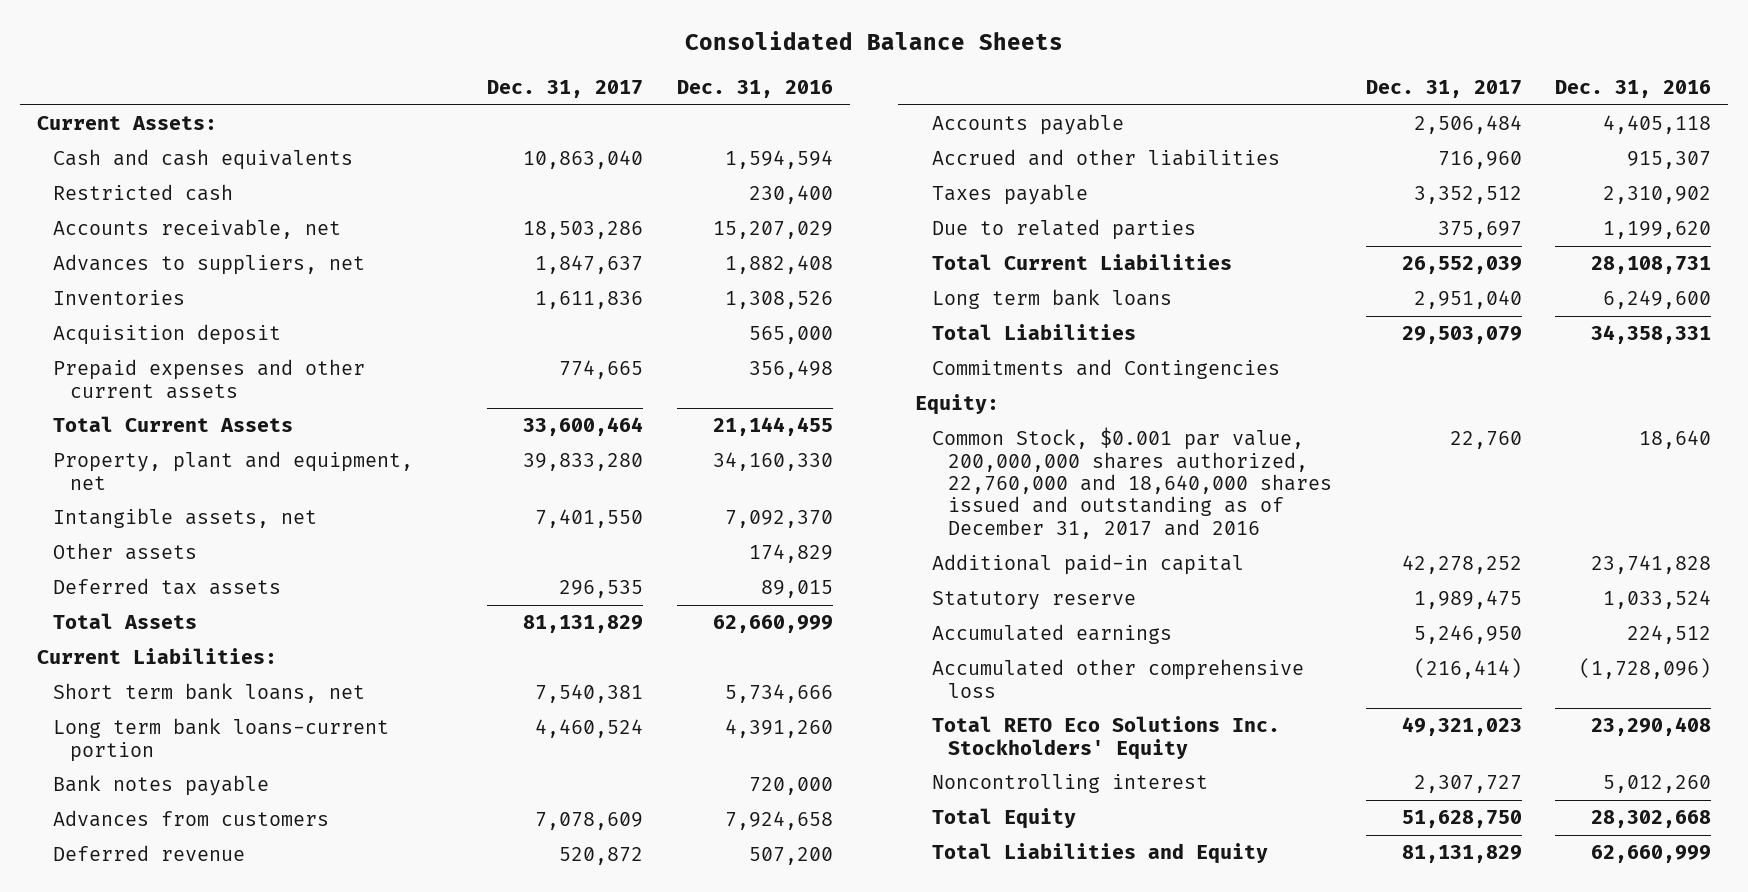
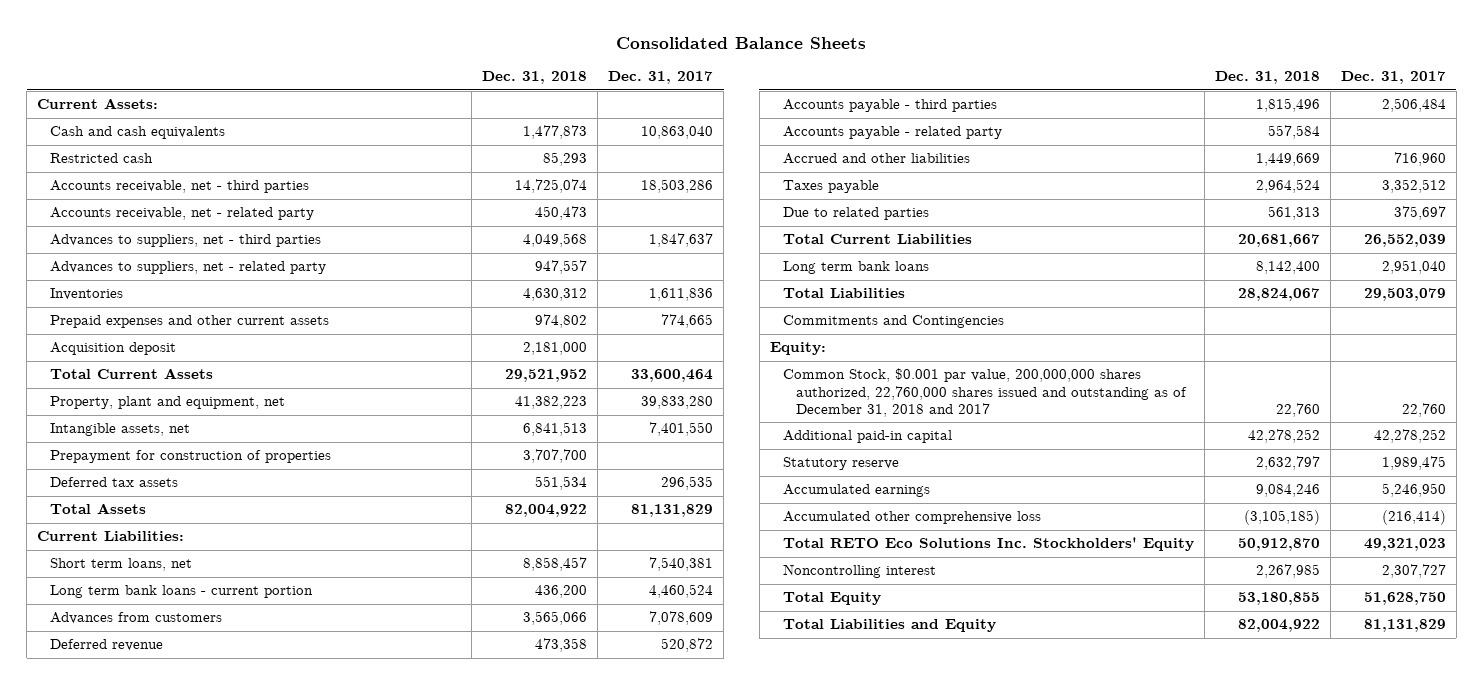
[677,79,834,98] Dec. 31, 2016 -> none
none -> [482,71,588,85] Dec. 31, 2018
[53,219,342,240] Accounts receivable, net -> [50,180,310,194] Accounts receivable, net - third parties
none -> [50,207,315,221] Accounts receivable, net - related party
[53,254,366,276] Advances to suppliers, net -> [50,234,322,248] Advances to suppliers, net - third parties
none -> [50,261,327,275] Advances to suppliers, net - related party
[53,324,282,346] Acquisition deposit -> [50,342,177,356] Acquisition deposit
[53,543,198,561] Other assets -> none
none -> [50,450,332,464] Prepayment for construction of properties
[53,775,270,797] Bank notes payable -> none
[53,683,366,704] Short term bank loans, net -> [50,558,193,572] Short term loans, net
[53,718,390,762] Long term bank loans-current portion -> [50,585,314,599] Long term bank loans - current portion
[931,114,1124,136] Accounts payable -> [782,99,997,113] Accounts payable - third parties
none -> [782,126,1002,140] Accounts payable - related party
[931,427,1332,539] Common Stock, $0.001 par value, 200,000,000 shares authorized, 22,760,000 and 18,640,000 shares issued and outstanding as of December 31, 2017 and 2016 -> [782,368,1187,418] Common Stock, $0.001 par value, 200,000,000 shares authorized, 22,760,000 shares issued and outstanding as of December 31, 2018 and 2017

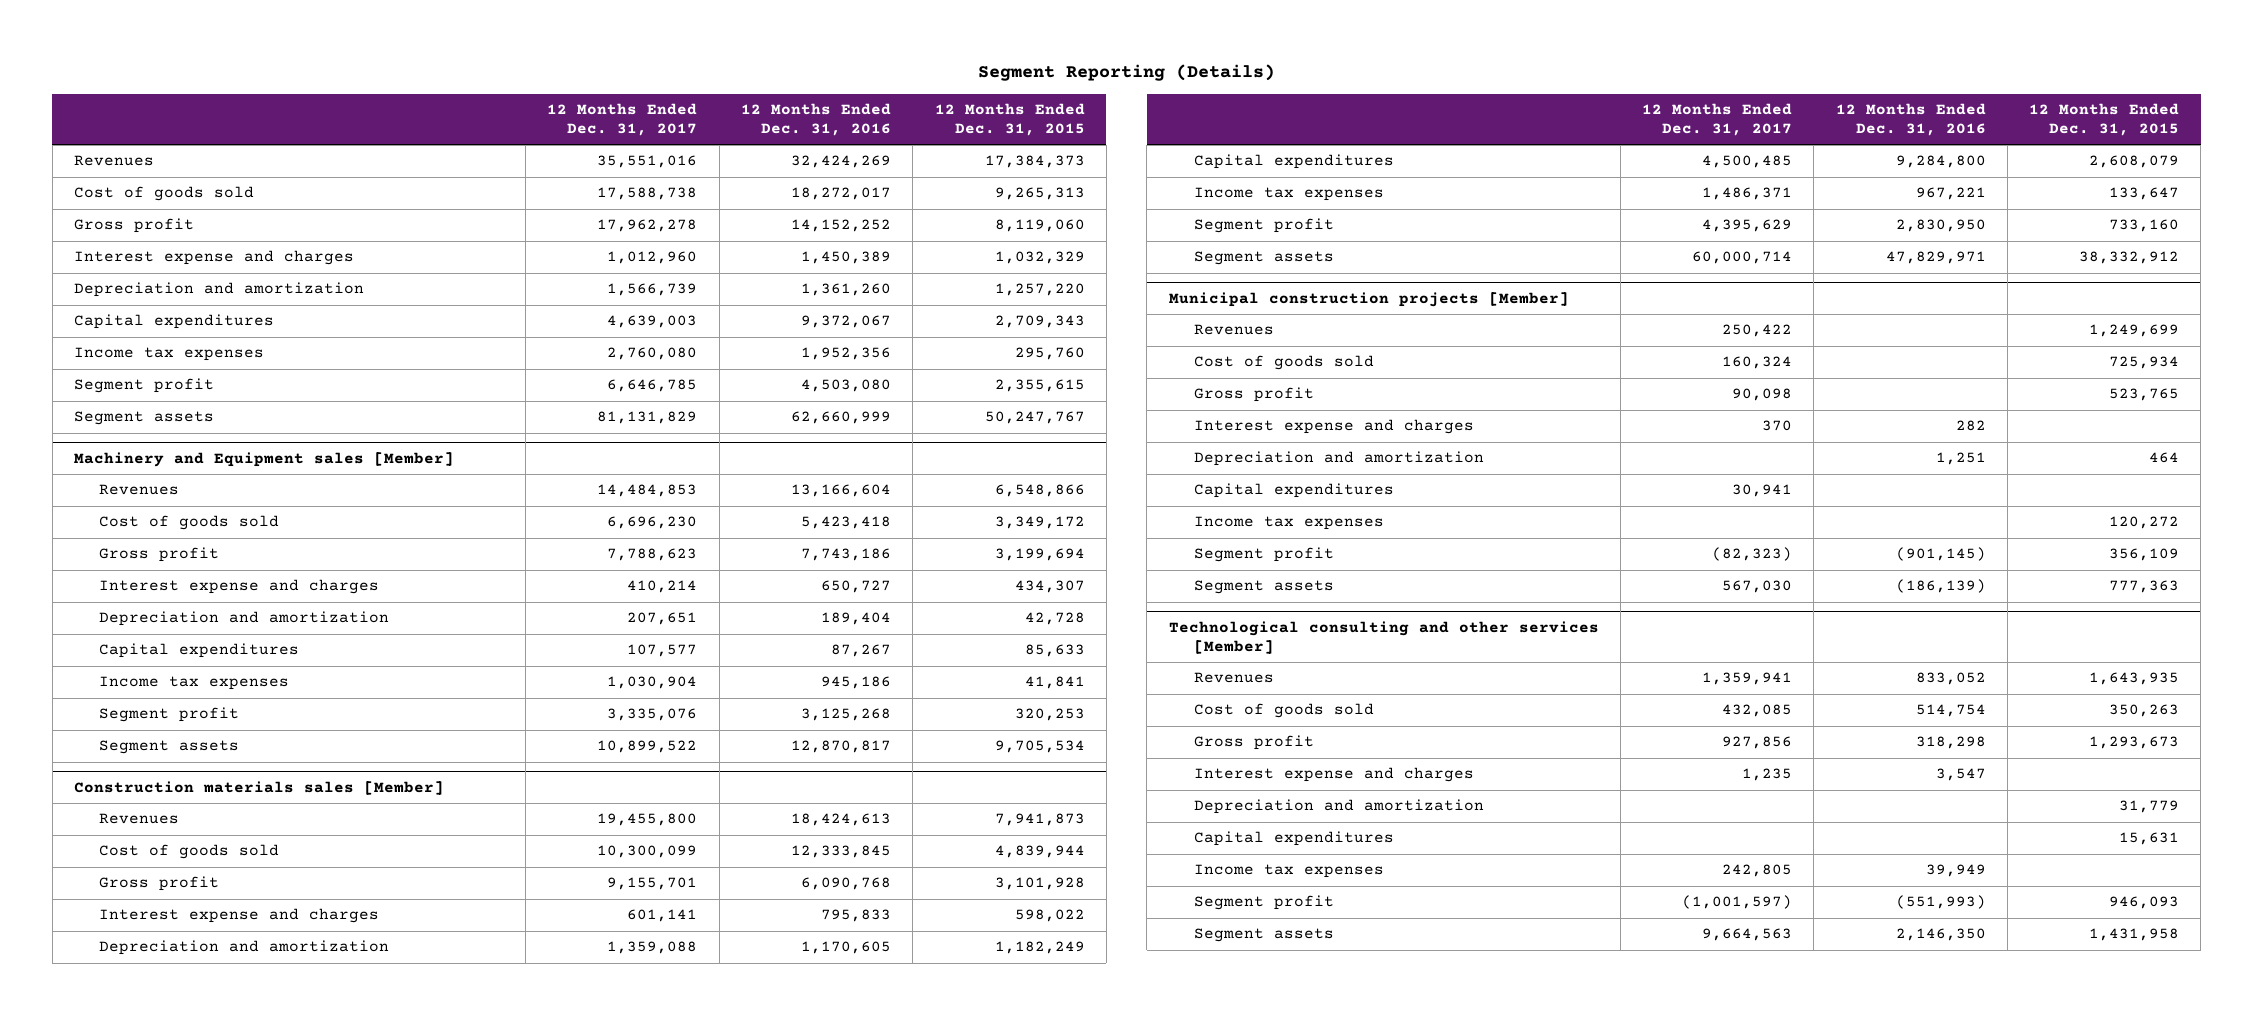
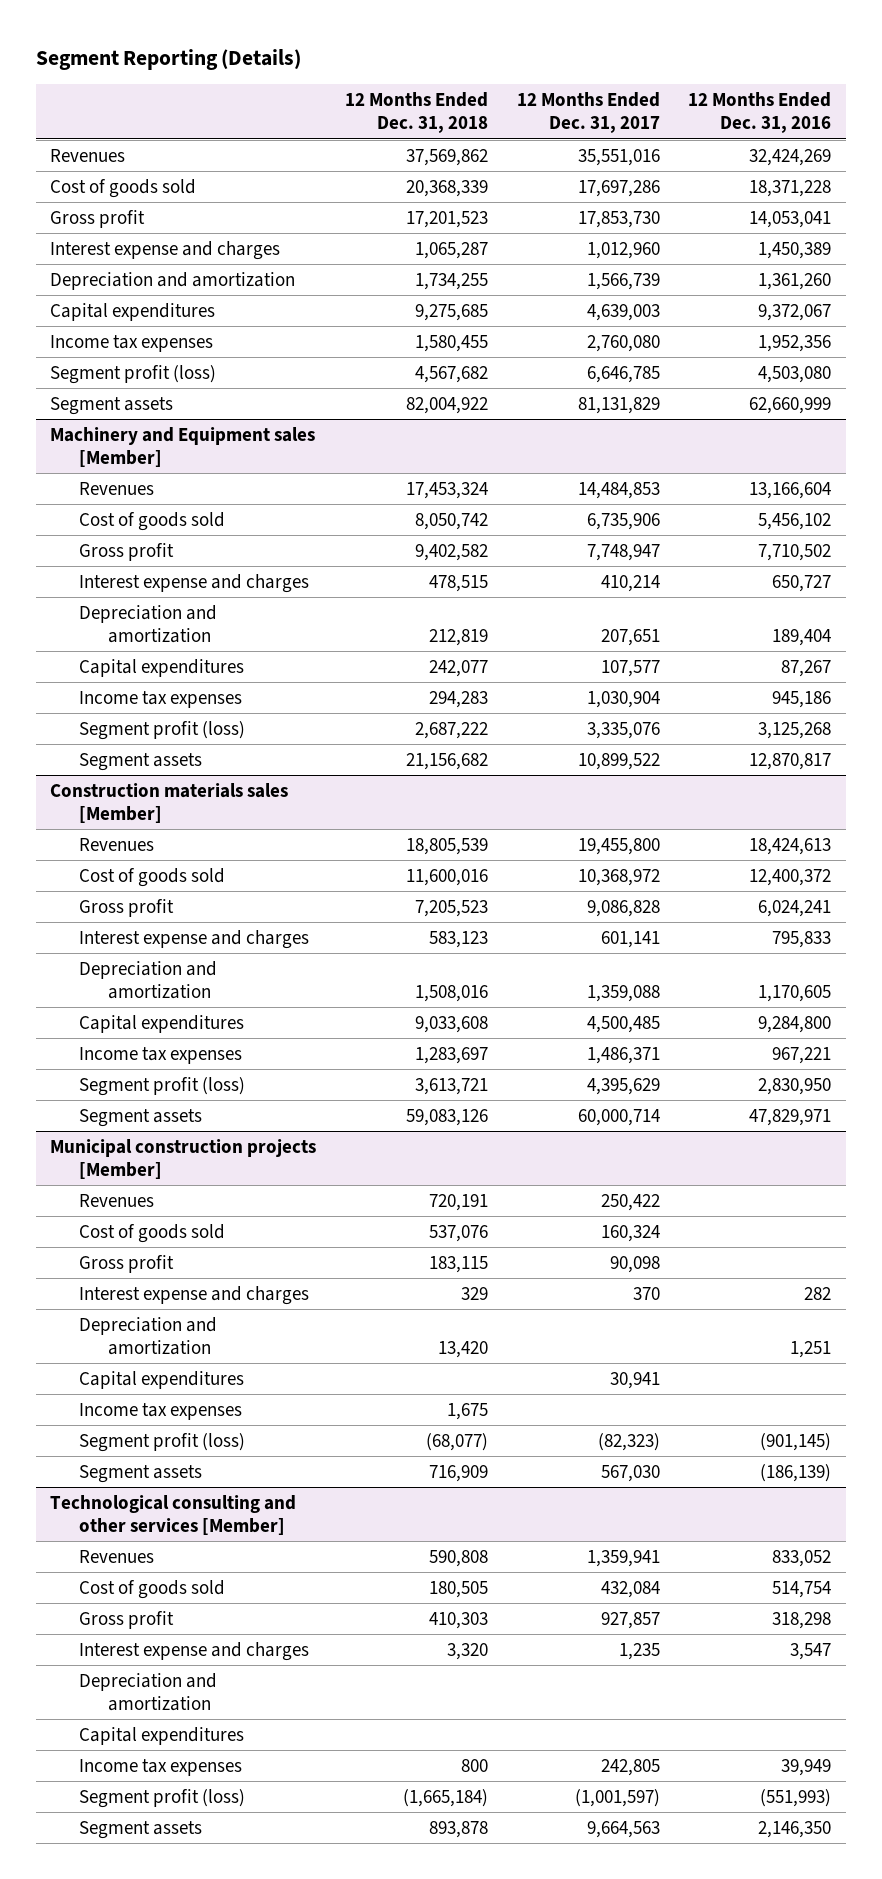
[934,103,1085,137] 12 Months Ended Dec. 31, 2015 -> none
none -> [345,91,489,134] 12 Months Ended Dec. 31, 2018
[597,187,698,201] 17,588,738 -> [577,179,660,197] 17,697,286
[791,187,892,201] 18,272,017 -> [749,179,832,197] 18,371,228
[597,219,698,233] 17,962,278 -> [577,210,660,228] 17,853,730
[791,219,892,233] 14,152,252 -> [749,210,832,228] 14,053,041
[73,378,214,394] Segment profit -> [50,364,217,384] Segment profit (loss)
[607,516,698,530] 6,696,230 -> [586,512,660,530] 6,735,906
[801,516,892,530] 5,423,418 -> [758,512,832,530] 5,456,102
[607,548,698,562] 7,788,623 -> [586,543,660,561] 7,748,947
[801,548,892,562] 7,743,186 -> [758,543,832,561] 7,710,502
[99,707,240,723] Segment profit -> [78,720,245,740] Segment profit (loss)
[597,845,698,859] 10,300,099 -> [577,868,660,886] 10,368,972
[791,845,892,859] 12,333,845 -> [749,868,832,886] 12,400,372
[607,877,698,891] 9,155,701 -> [586,899,660,917] 9,086,828
[801,877,892,891] 6,090,768 -> [758,899,832,917] 6,024,241
[1193,218,1334,234] Segment profit -> [78,1076,245,1096] Segment profit (loss)
[1193,547,1334,563] Segment profit -> [78,1432,245,1452] Segment profit (loss)
[1722,704,1793,718] 432,085 -> [600,1580,660,1598] 432,084
[1722,736,1793,750] 927,856 -> [600,1611,660,1629] 927,857
[1193,895,1334,911] Segment profit -> [78,1788,245,1808] Segment profit (loss)

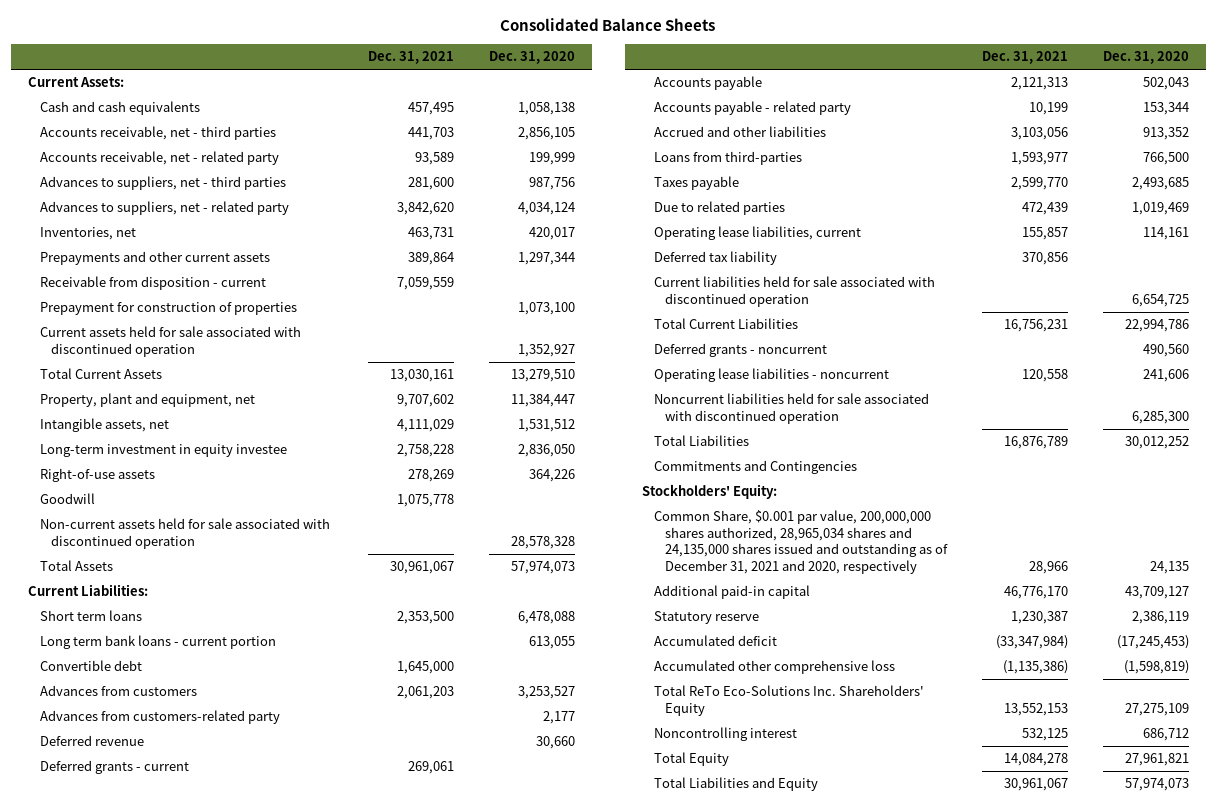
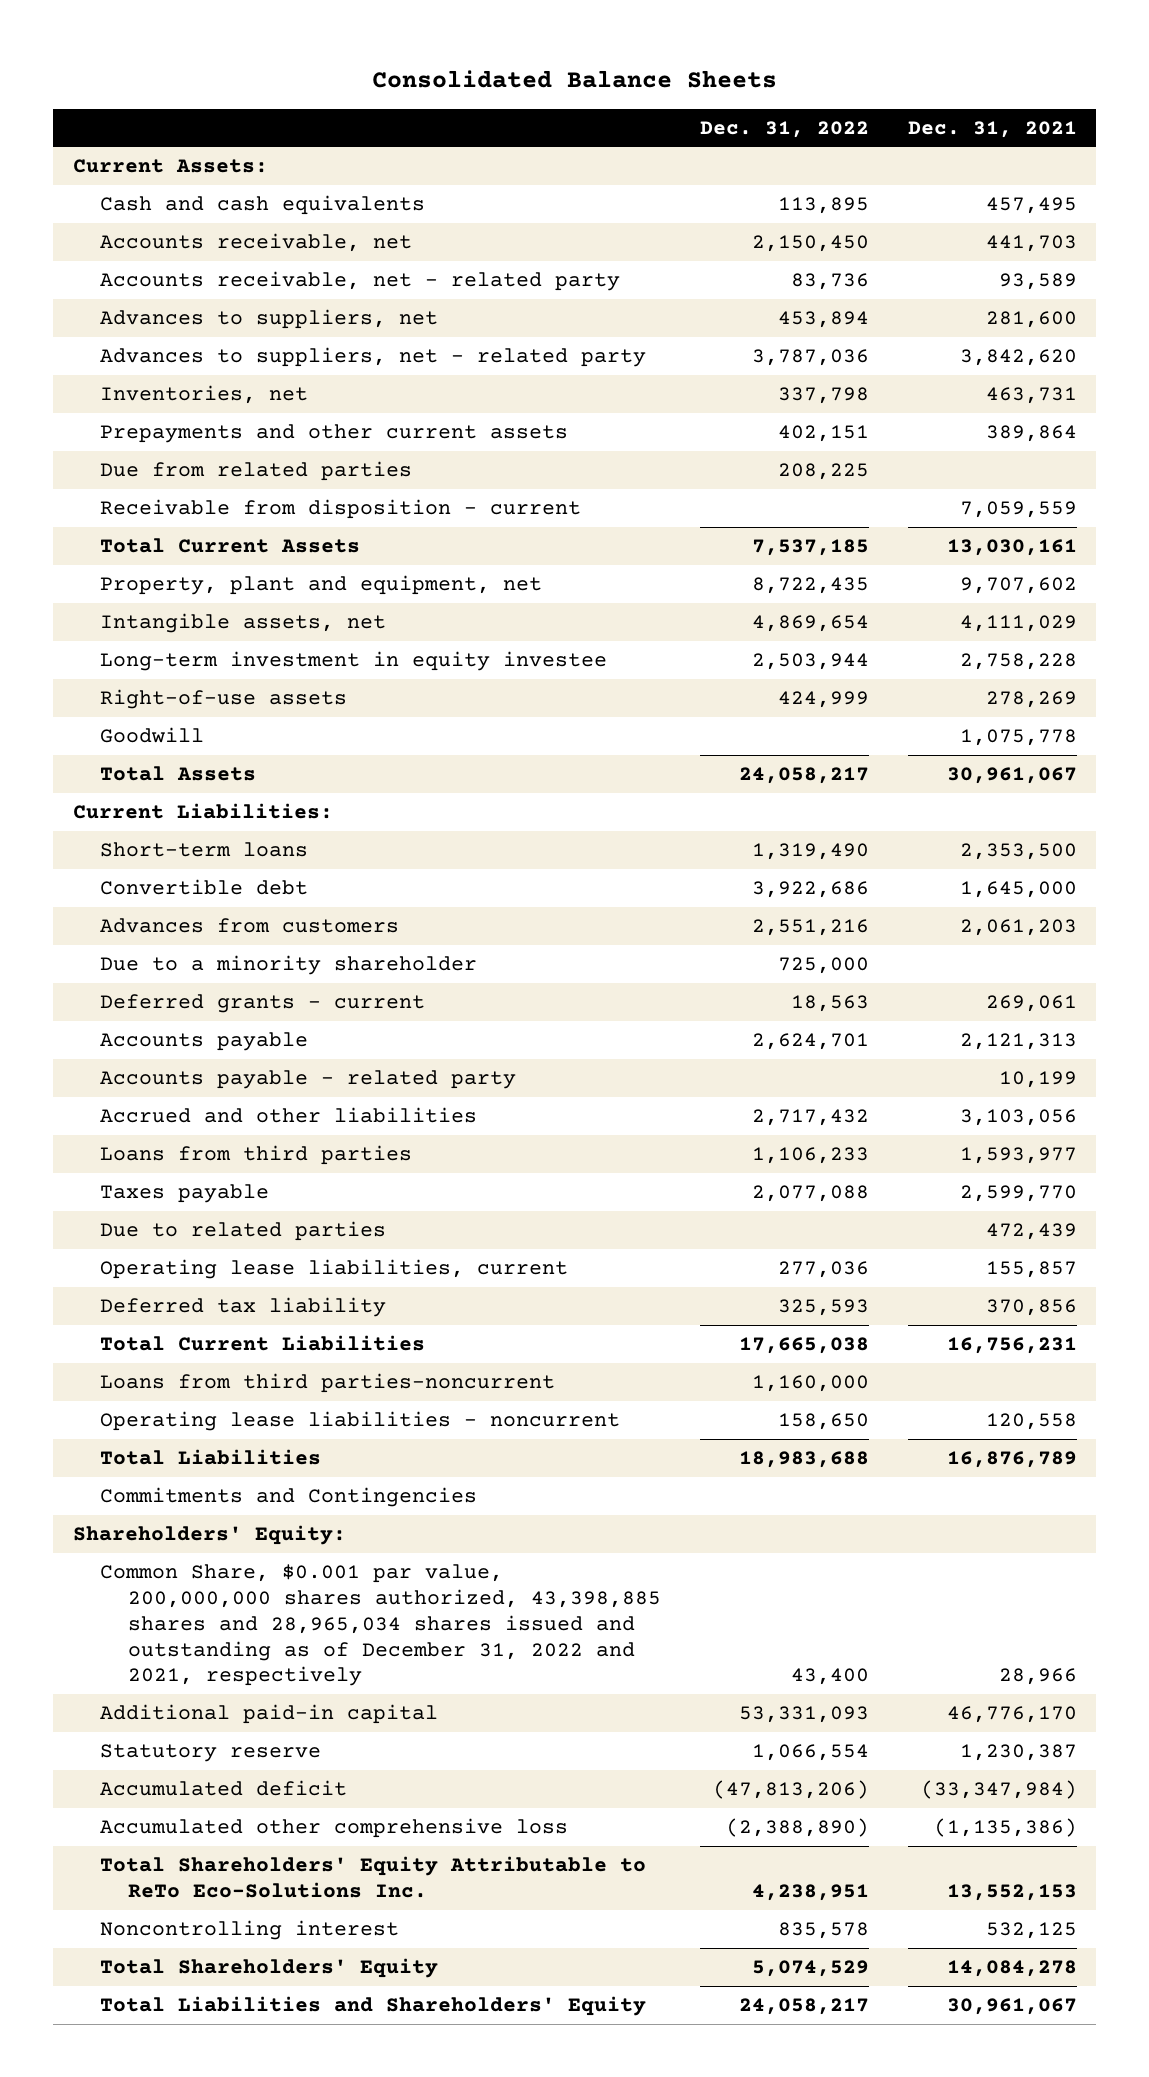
[488,51,575,65] Dec. 31, 2020 -> none
none -> [699,120,869,138] Dec. 31, 2022
[39,126,276,141] Accounts receivable, net - third parties -> [100,233,413,253] Accounts receivable, net
[39,176,286,191] Advances to suppliers, net - third parties -> [100,309,439,330] Advances to suppliers, net
none -> [100,461,413,482] Due from related parties
[39,302,297,316] Prepayment for construction of properties -> none
[39,326,301,357] Current assets held for sale associated with discontinued operation -> none
[39,518,330,549] Non-current assets held for sale associated with discontinued operation -> none
[39,635,276,650] Long term bank loans - current portion -> none
[39,610,142,622] Short term loans -> [100,842,309,858] Short-term loans
[39,710,280,725] Advances from customers-related party -> none
[39,735,144,747] Deferred revenue -> none
none -> [100,955,478,976] Due to a minority shareholder
[653,151,802,166] Loans from third-parties -> [100,1145,413,1166] Loans from third parties
[653,276,935,307] Current liabilities held for sale associated with discontinued operation -> none
[653,343,827,358] Deferred grants - noncurrent -> none
none -> [100,1373,556,1394] Loans from third parties-noncurrent
[653,393,929,424] Noncurrent liabilities held for sale associated with discontinued operation -> none
[642,484,778,500] Stockholders' Equity: -> [72,1525,346,1546] Shareholders' Equity:
[653,510,949,574] Common Share, $0.001 par value, 200,000,000 shares authorized, 28,965,034 shares and 24,135,000 shares issued and outstanding as of December 31, 2021 and 2020, respectively -> [100,1564,662,1687] Common Share, $0.001 par value, 200,000,000 shares authorized, 43,398,885 shares and 28,965,034 shares issued and outstanding as of December 31, 2022 and 2021, respectively
[653,685,924,716] Total ReTo Eco-Solutions Inc. Shareholders' Equity -> [100,1856,647,1898] Total Shareholders' Equity Attributable to ReTo Eco-Solutions Inc.
[653,752,729,767] Total Equity -> [100,1958,439,1979] Total Shareholders' Equity
[653,777,818,792] Total Liabilities and Equity -> [100,1996,647,2017] Total Liabilities and Shareholders' Equity

